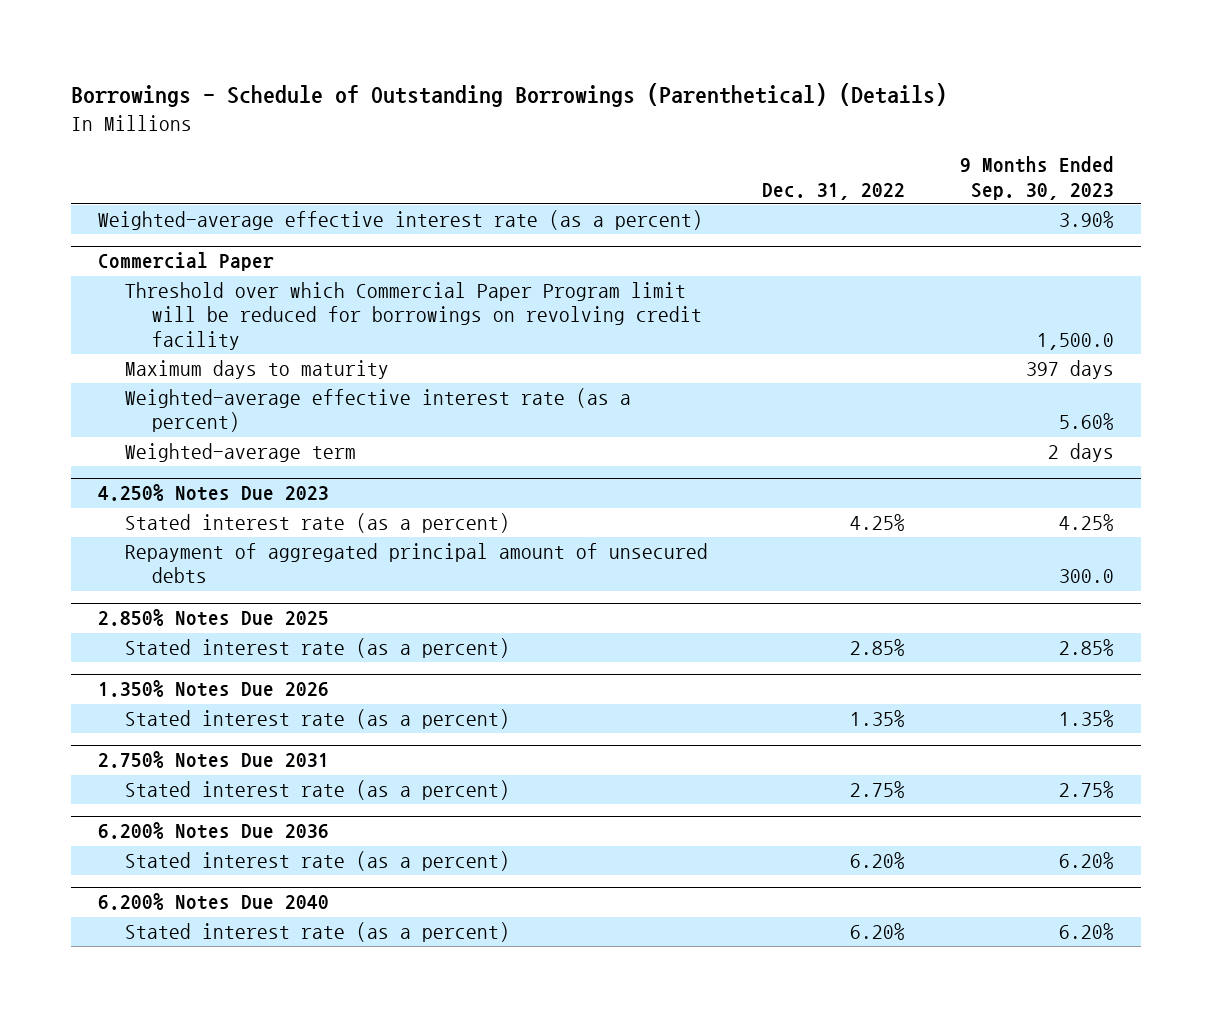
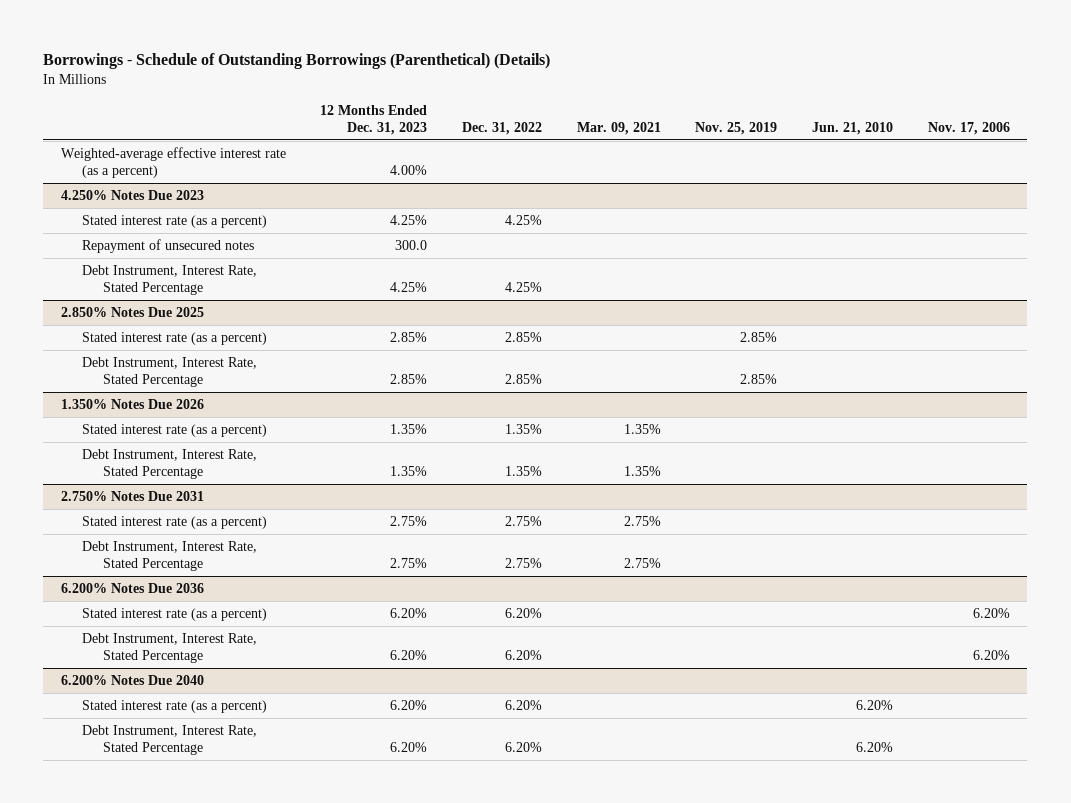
[959,156,1114,200] 9 Months Ended Sep. 30, 2023 -> none
none -> [320,105,428,135] 12 Months Ended Dec. 31, 2023
none -> [576,121,661,135] Mar. 09, 2021
none -> [695,121,778,135] Nov. 25, 2019
none -> [812,121,894,135] Jun. 21, 2010
none -> [927,121,1010,135] Nov. 17, 2006
[98,252,275,272] Commercial Paper -> none
[124,282,702,350] Threshold over which Commercial Paper Program limit will be reduced for borrowings on revolving credit facility -> none
[124,360,389,380] Maximum days to maturity -> none
[124,388,631,433] Weighted-average effective interest rate (as a percent) -> none
[124,443,356,463] Weighted-average term -> none
[124,543,708,584] Repayment of aggregated principal amount of unsecured debts -> [81,239,254,254] Repayment of unsecured notes
none -> [81,265,257,295] Debt Instrument, Interest Rate, Stated Percentage
none -> [81,357,257,387] Debt Instrument, Interest Rate, Stated Percentage
none -> [81,449,257,479] Debt Instrument, Interest Rate, Stated Percentage
none -> [81,541,257,571] Debt Instrument, Interest Rate, Stated Percentage
none -> [81,633,257,663] Debt Instrument, Interest Rate, Stated Percentage
none -> [81,725,257,755] Debt Instrument, Interest Rate, Stated Percentage

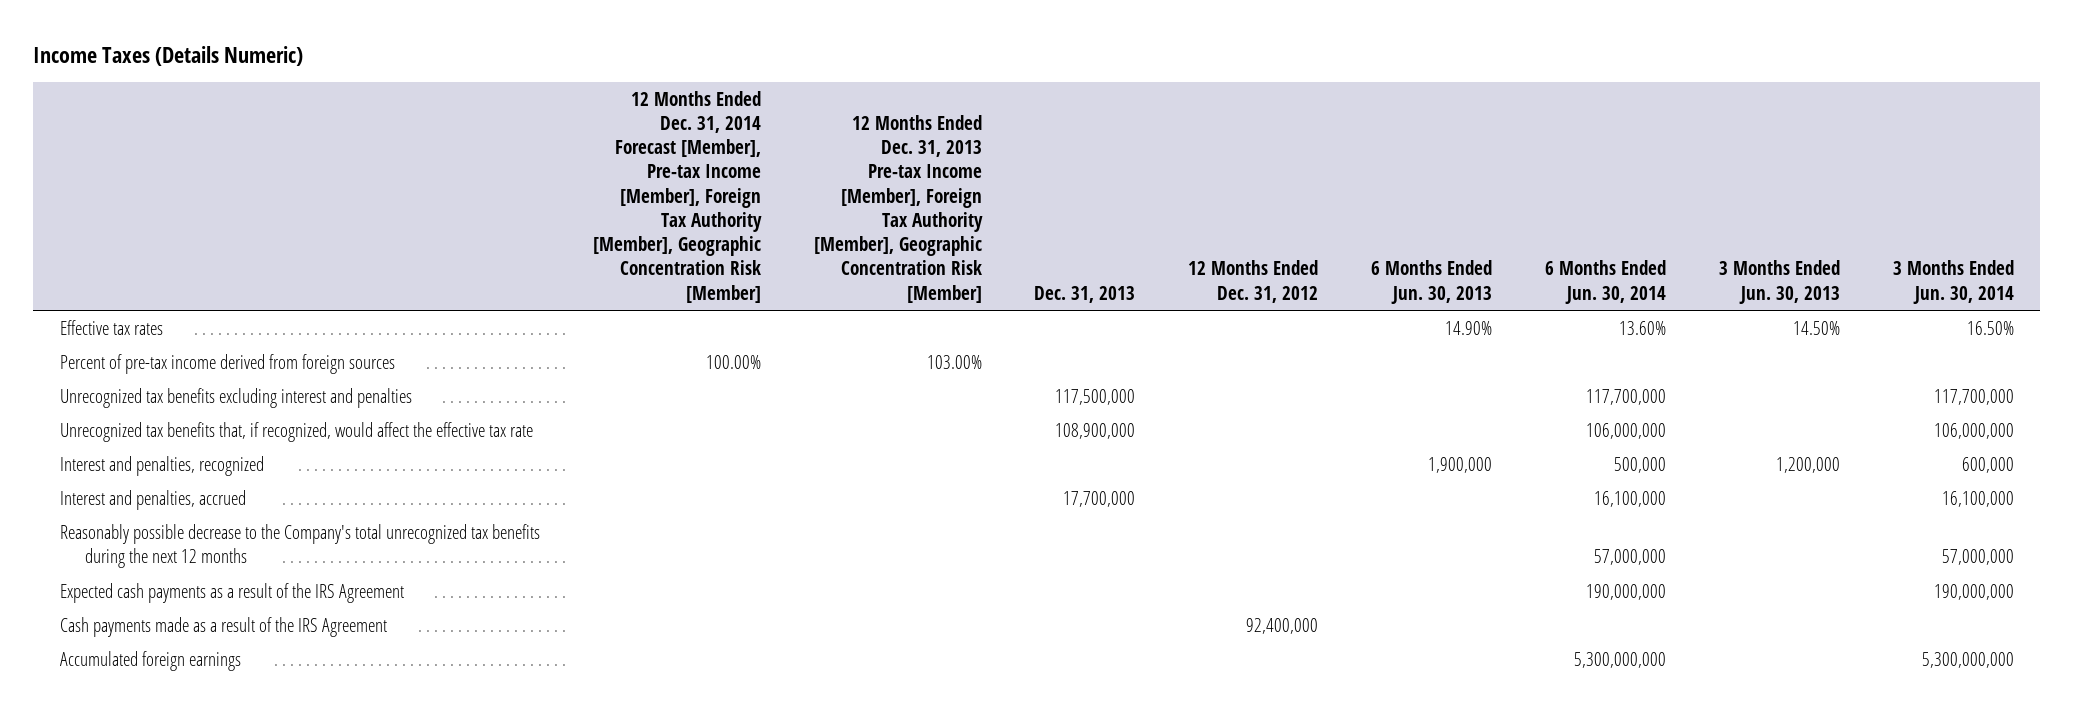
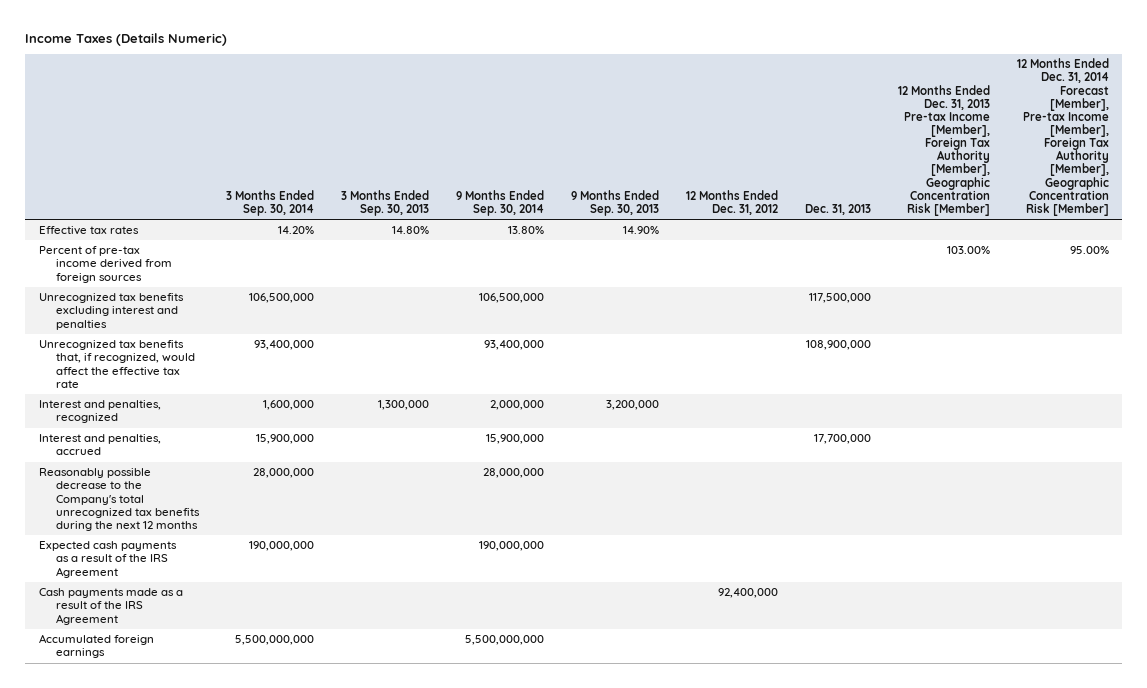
[1371,260,1493,304] 6 Months Ended Jun. 30, 2013 -> none
[1544,260,1666,304] 6 Months Ended Jun. 30, 2014 -> none
[1718,260,1840,304] 3 Months Ended Jun. 30, 2013 -> none
[1892,260,2014,304] 3 Months Ended Jun. 30, 2014 -> none
none -> [225,189,314,216] 3 Months Ended Sep. 30, 2014
none -> [340,189,429,216] 3 Months Ended Sep. 30, 2013
none -> [455,189,544,216] 9 Months Ended Sep. 30, 2014
none -> [570,189,659,216] 9 Months Ended Sep. 30, 2013
[705,354,761,369] 100.00% -> [1069,246,1109,255] 95.00%

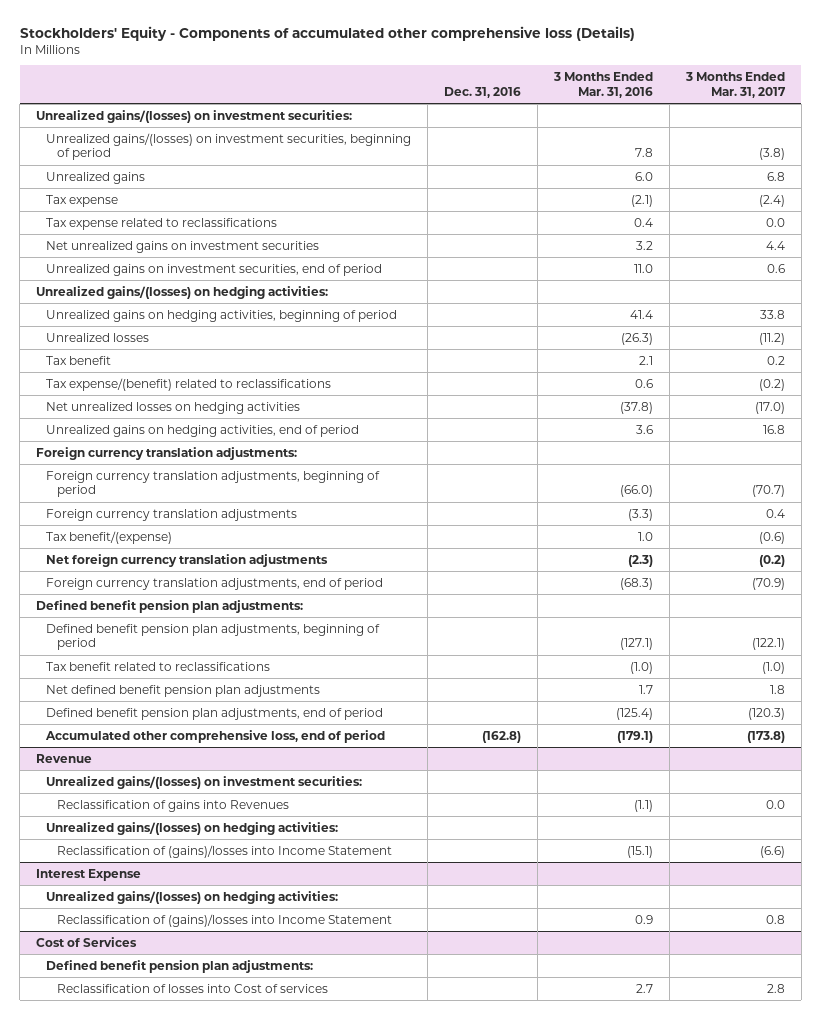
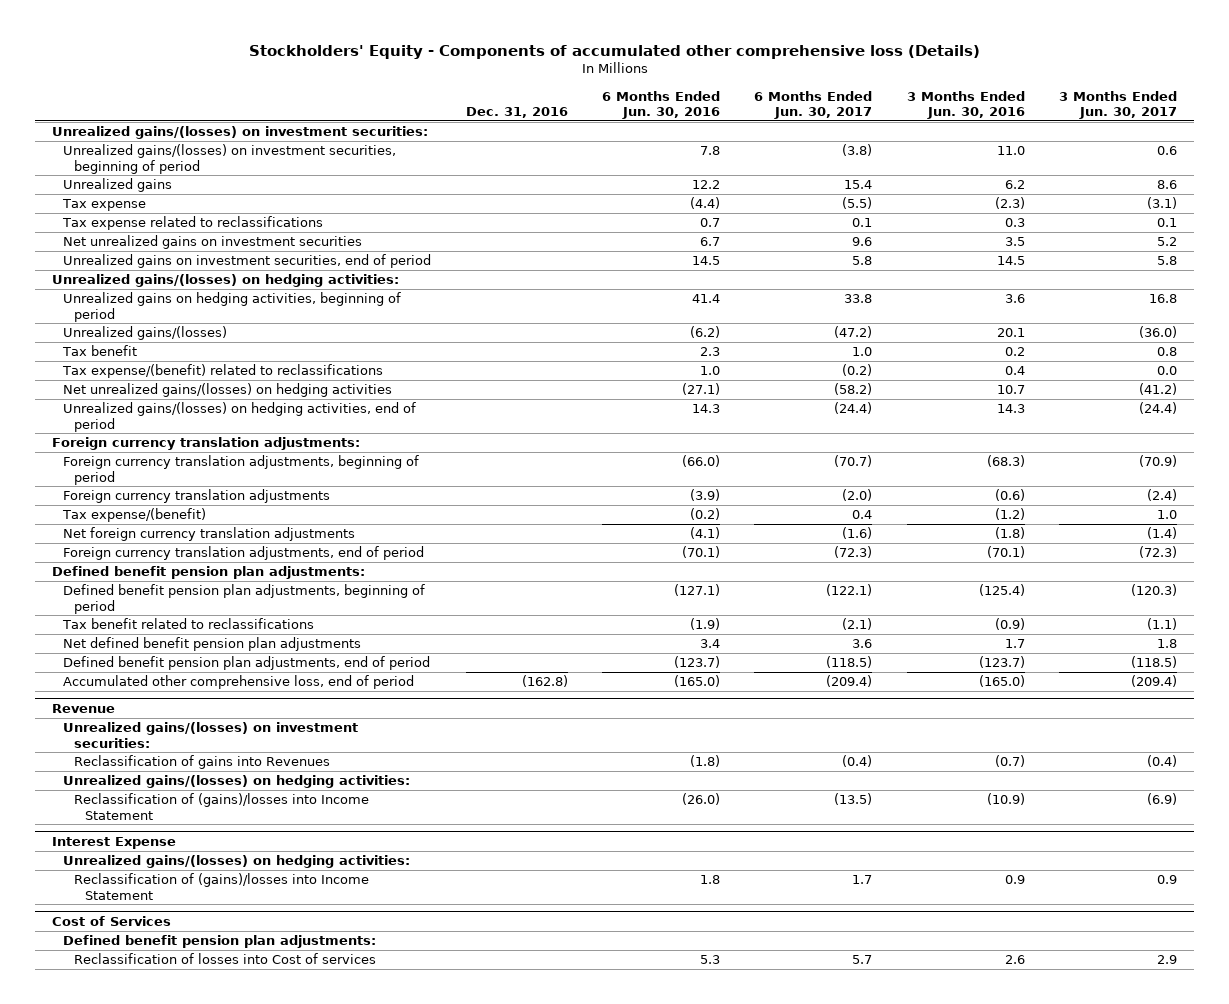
[552,72,653,98] 3 Months Ended Mar. 31, 2016 -> none
[684,72,786,98] 3 Months Ended Mar. 31, 2017 -> none
none -> [601,90,720,120] 6 Months Ended Jun. 30, 2016
none -> [754,90,873,120] 6 Months Ended Jun. 30, 2017
none -> [906,90,1025,120] 3 Months Ended Jun. 30, 2016
none -> [1059,90,1178,120] 3 Months Ended Jun. 30, 2017
[46,332,150,342] Unrealized losses -> [63,326,228,341] Unrealized gains/(losses)
[46,401,301,414] Net unrealized losses on hedging activities -> [63,383,393,398] Net unrealized gains/(losses) on hedging activities
[46,424,360,437] Unrealized gains on hedging activities, end of period -> [63,402,417,432] Unrealized gains/(losses) on hedging activities, end of period
[46,530,173,544] Tax benefit/(expense) -> [62,508,207,523] Tax expense/(benefit)

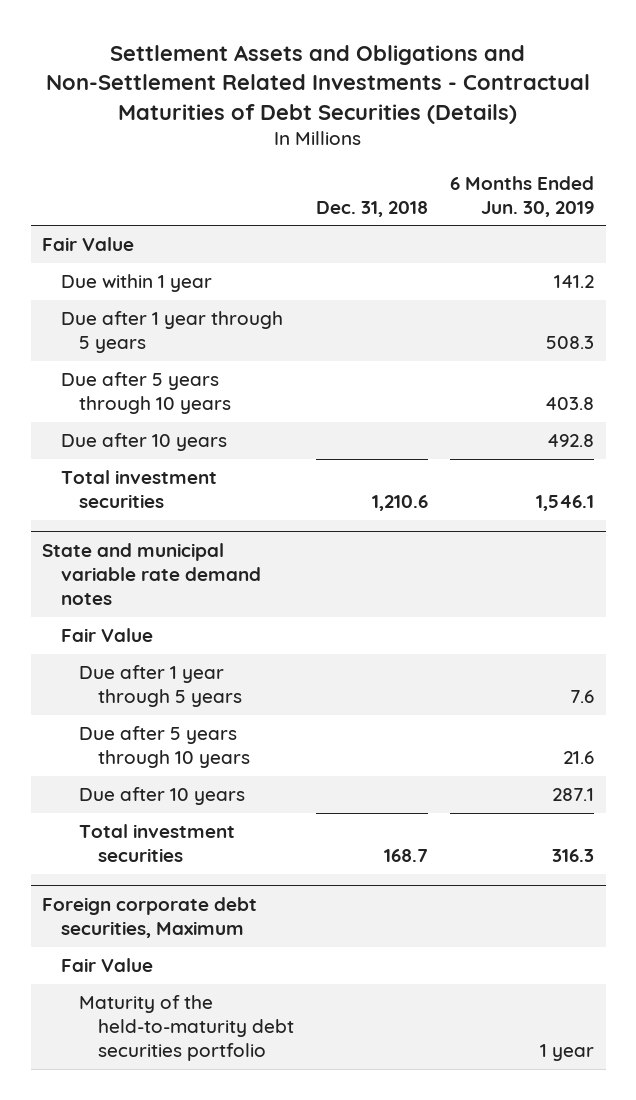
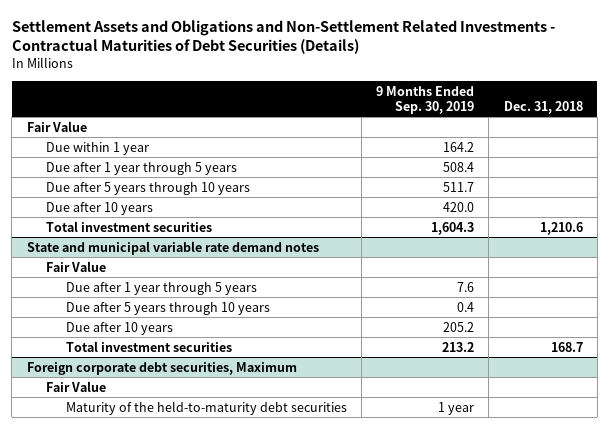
[450,175,595,217] 6 Months Ended Jun. 30, 2019 -> none
none -> [376,85,475,114] 9 Months Ended Sep. 30, 2019
[79,995,294,1062] Maturity of the held-to-maturity debt securities portfolio -> [66,400,348,415] Maturity of the held-to-maturity debt securities

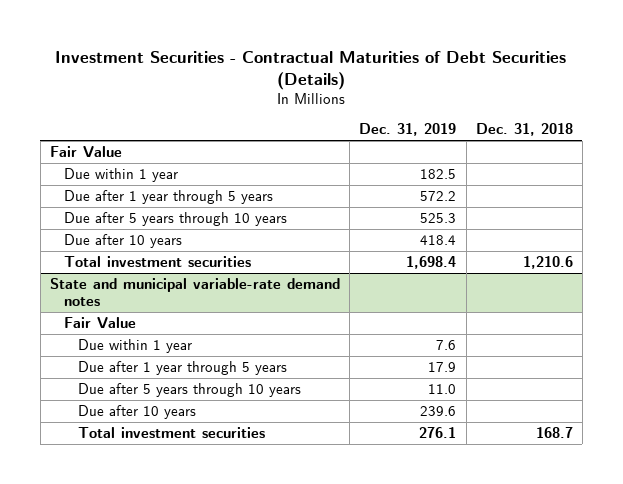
[11,19,555,55] Settlement Assets and Obligations and Non-Settlement Related Investments - Contractual Maturities of Debt Securities (Details) -> [55,50,567,90] Investment Securities - Contractual Maturities of Debt Securities (Details)
[376,85,475,114] 9 Months Ended Sep. 30, 2019 -> none
none -> [359,123,457,137] Dec. 31, 2019
[26,240,319,255] State and municipal variable rate demand notes -> [50,277,341,306] State and municipal variable-rate demand notes
none -> [78,338,193,353] Due within 1 year
[26,361,297,375] Foreign corporate debt securities, Maximum -> none
[46,380,107,392] Fair Value -> none
[66,400,348,415] Maturity of the held-to-maturity debt securities -> none

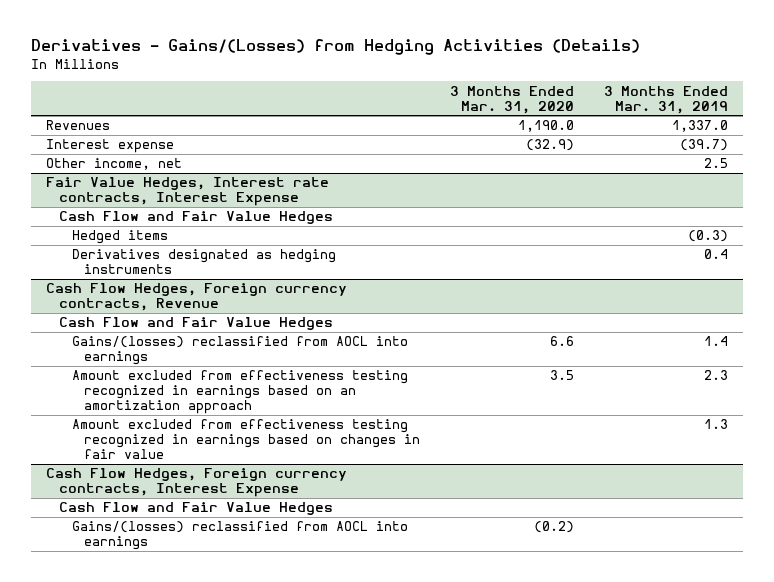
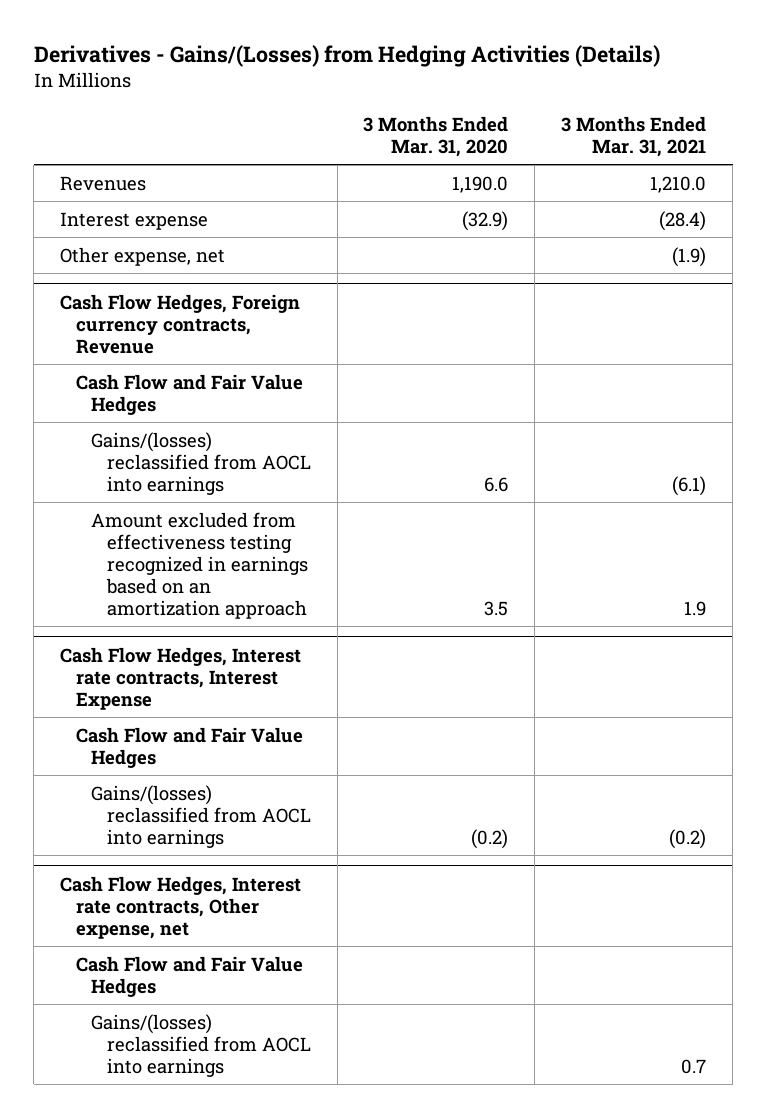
[603,85,728,114] 3 Months Ended Mar. 31, 2019 -> none
none -> [561,115,707,157] 3 Months Ended Mar. 31, 2021
[45,177,329,207] Fair Value Hedges, Interest rate contracts, Interest Expense -> none
[58,211,333,225] Cash Flow and Fair Value Hedges -> none
[71,230,168,245] Hedged items -> none
[71,249,336,275] Derivatives designated as hedging instruments -> none
[45,158,182,171] Other income, net -> [60,246,226,266] Other expense, net
[71,419,421,460] Amount excluded from effectiveness testing recognized in earnings based on changes in fair value -> none
[45,468,347,498] Cash Flow Hedges, Foreign currency contracts, Interest Expense -> [60,646,302,710] Cash Flow Hedges, Interest rate contracts, Interest Expense
none -> [60,875,302,939] Cash Flow Hedges, Interest rate contracts, Other expense, net
none -> [75,955,303,997] Cash Flow and Fair Value Hedges
none -> [91,1013,311,1077] Gains/(losses) reclassified from AOCL into earnings

